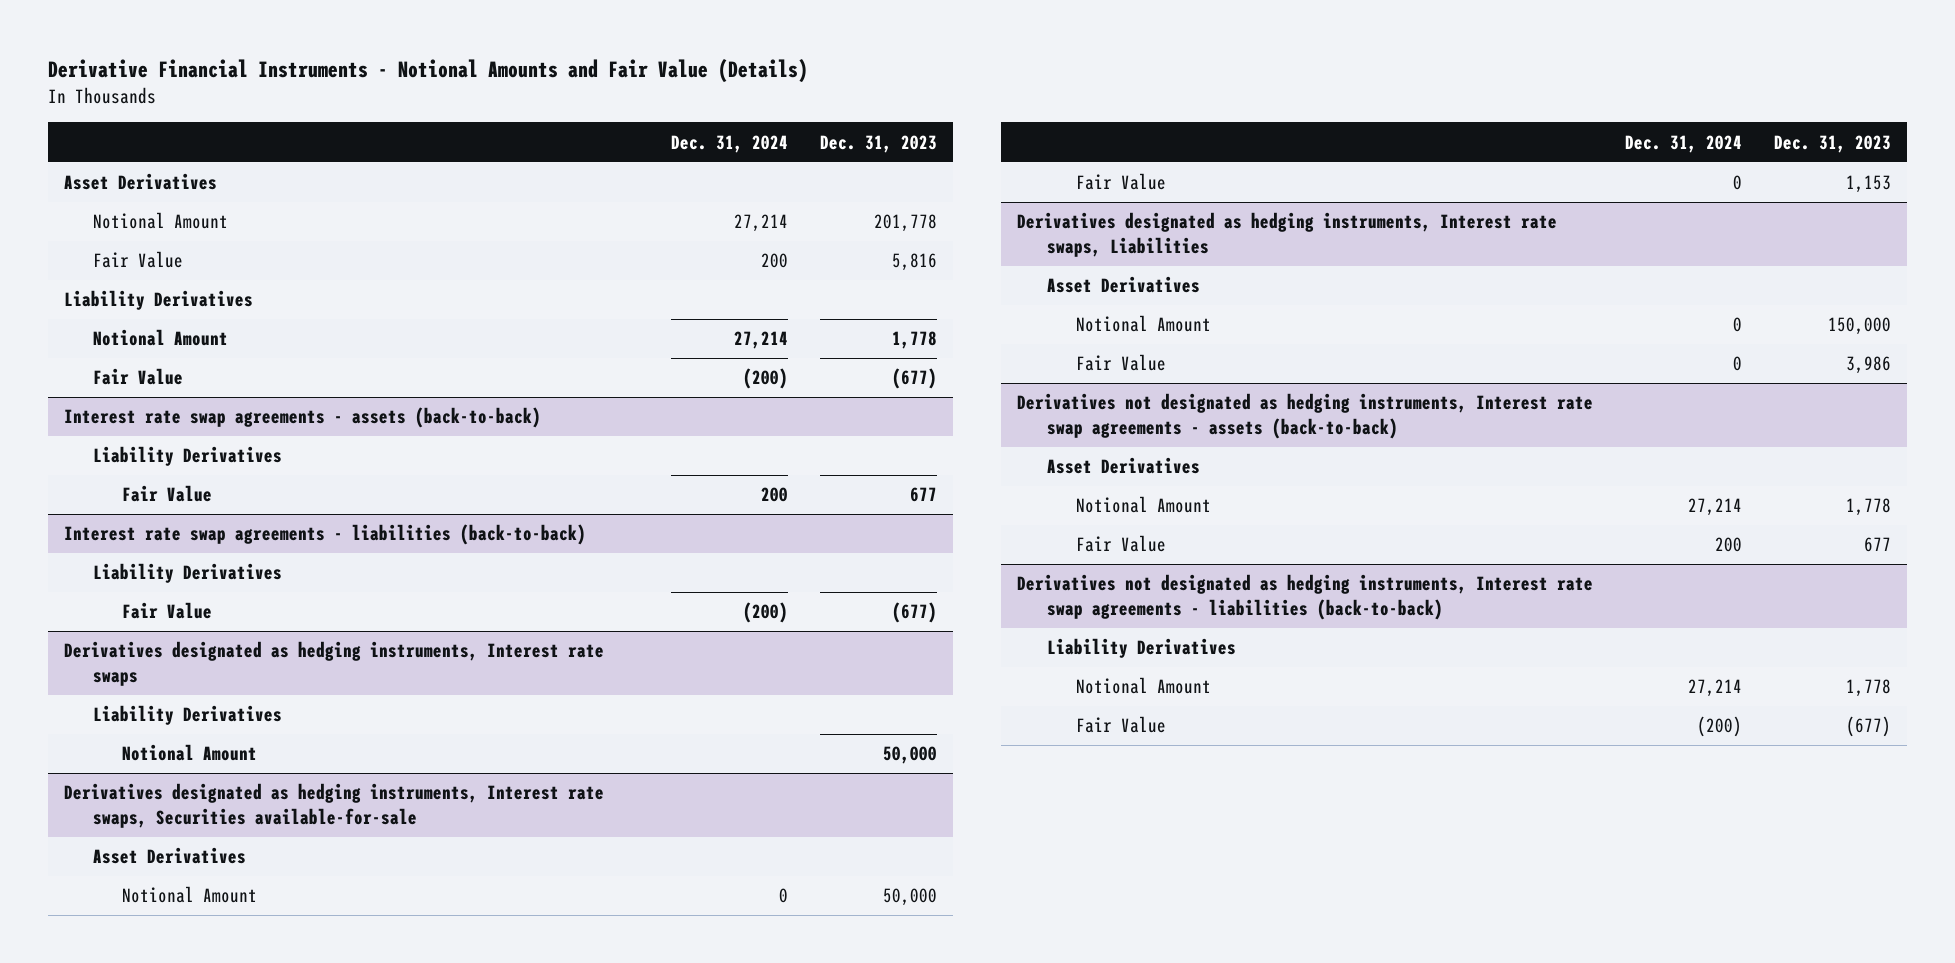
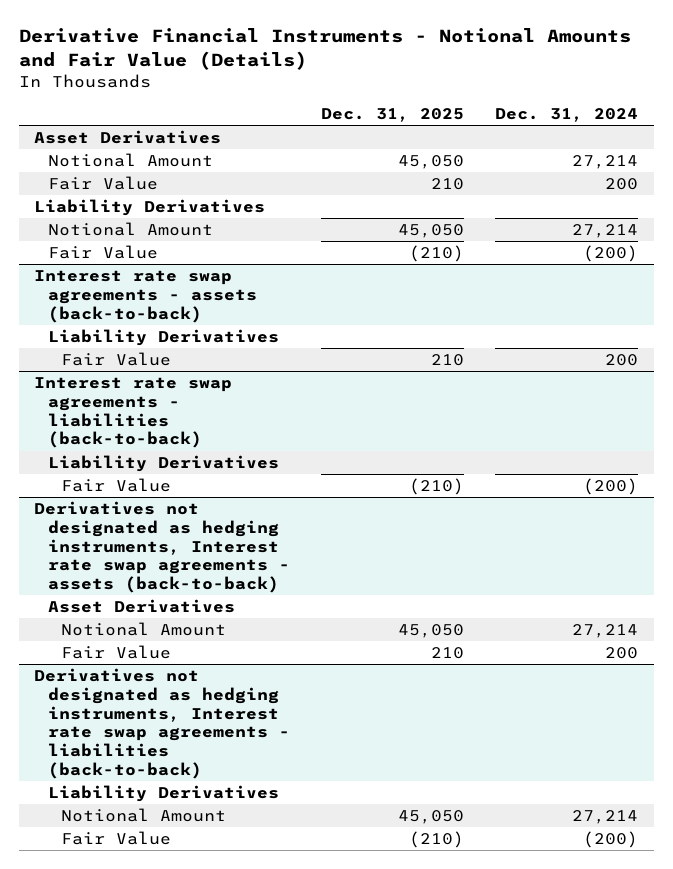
[820,134,938,153] Dec. 31, 2023 -> none
none -> [321,107,465,122] Dec. 31, 2025
[63,641,604,687] Derivatives designated as hedging instruments, Interest rate swaps -> none
[92,705,282,726] Liability Derivatives -> none
[122,744,258,762] Notional Amount -> none
[63,783,604,829] Derivatives designated as hedging instruments, Interest rate swaps, Securities available-for-sale -> none
[92,847,246,865] Asset Derivatives -> none
[122,886,258,904] Notional Amount -> none
[1076,173,1167,191] Fair Value -> none
[1017,212,1558,258] Derivatives designated as hedging instruments, Interest rate swaps, Liabilities -> none
[1046,276,1200,294] Asset Derivatives -> none
[1076,315,1212,333] Notional Amount -> none
[1076,354,1167,372] Fair Value -> none

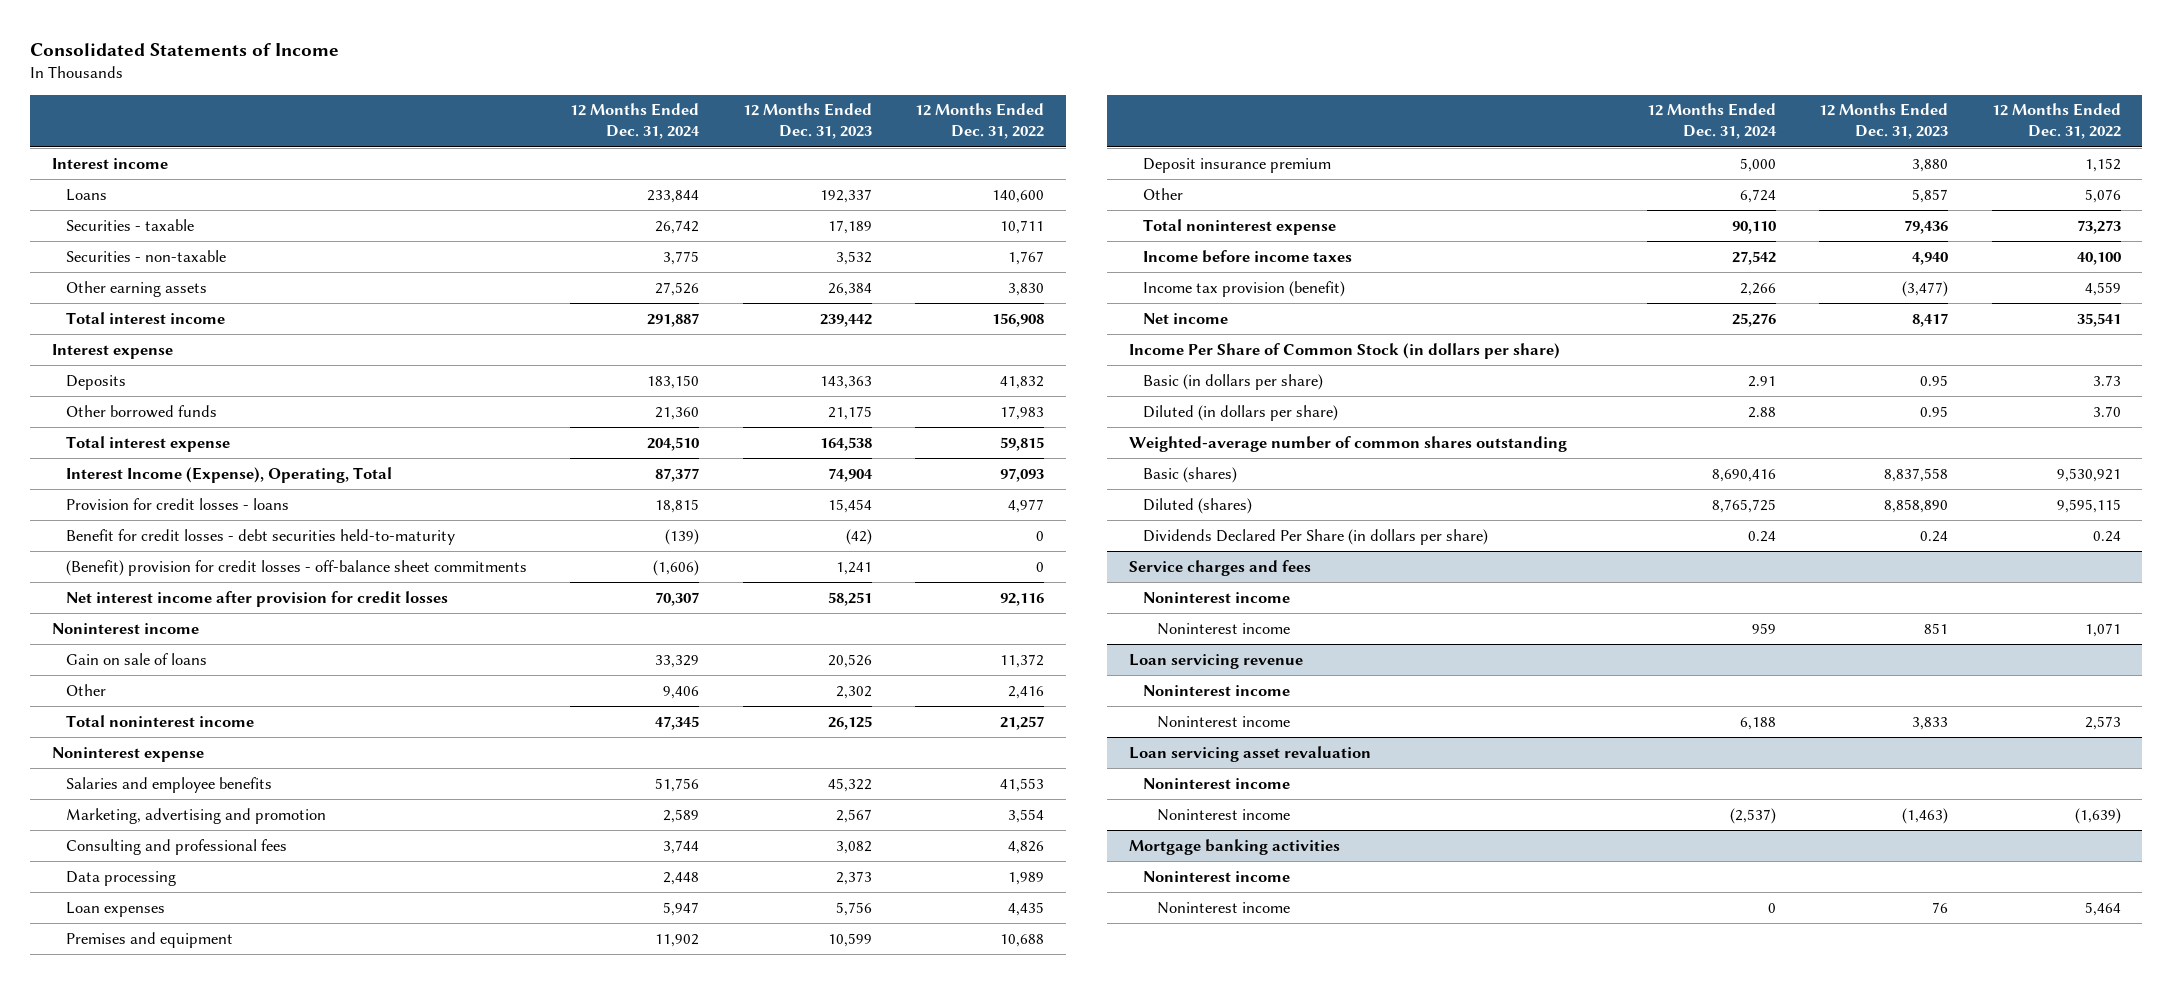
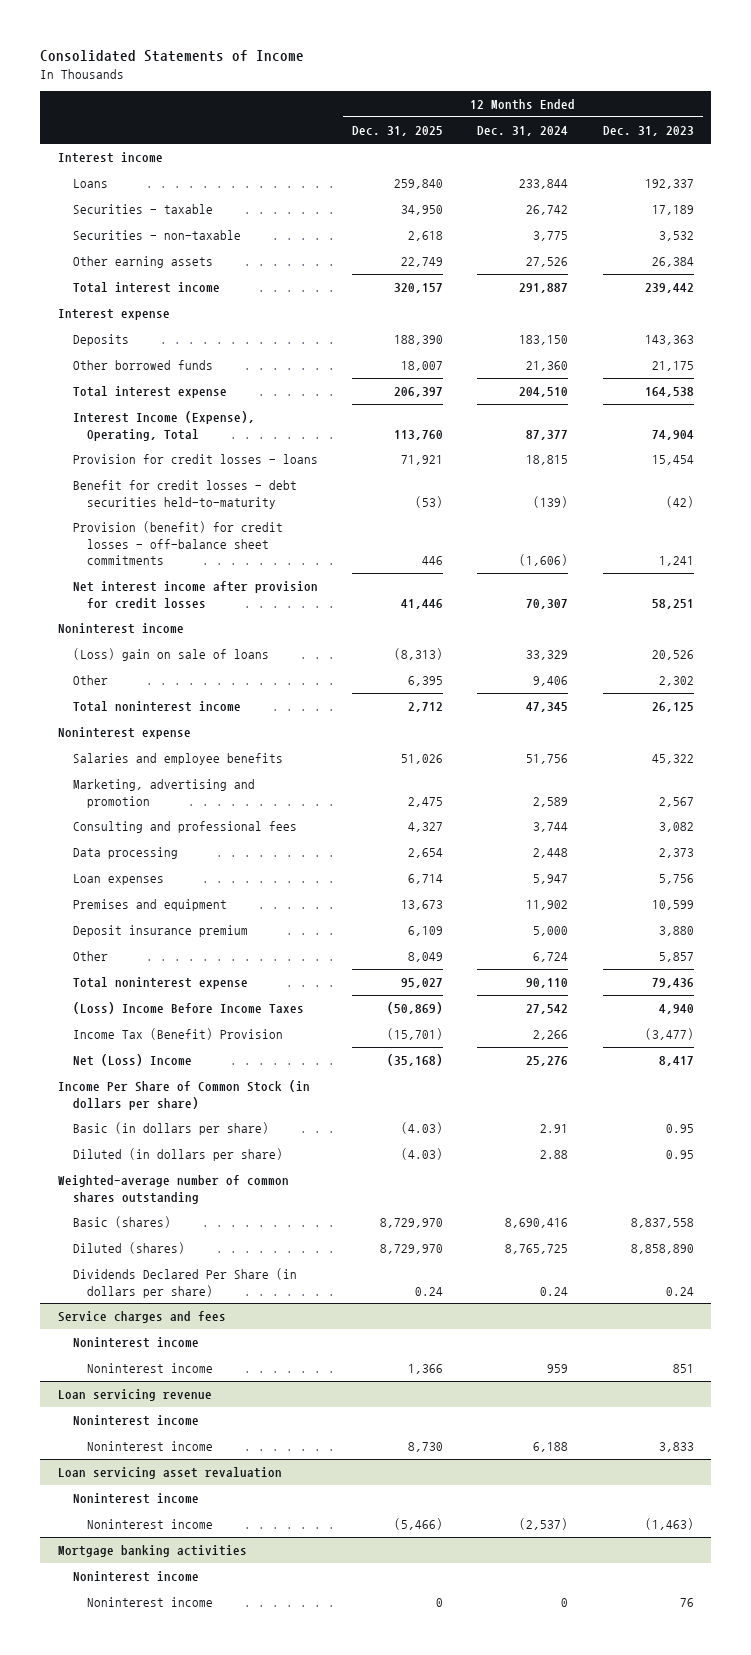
[915,103,1045,140] 12 Months Ended Dec. 31, 2022 -> none
none -> [351,126,443,137] Dec. 31, 2025
[66,559,528,576] (Benefit) provision for credit losses - off-balance sheet commitments -> [72,521,283,565] Provision (benefit) for credit losses - off-balance sheet commitments
[66,652,208,665] Gain on sale of loans -> [72,648,269,662] (Loss) gain on sale of loans
[1142,249,1352,263] Income before income taxes -> [72,1002,304,1015] (Loss) Income Before Income Taxes
[1142,280,1345,297] Income tax provision (benefit) -> [72,1028,283,1041] Income Tax (Benefit) Provision
[1142,312,1228,324] Net income -> [72,1054,192,1067] Net (Loss) Income

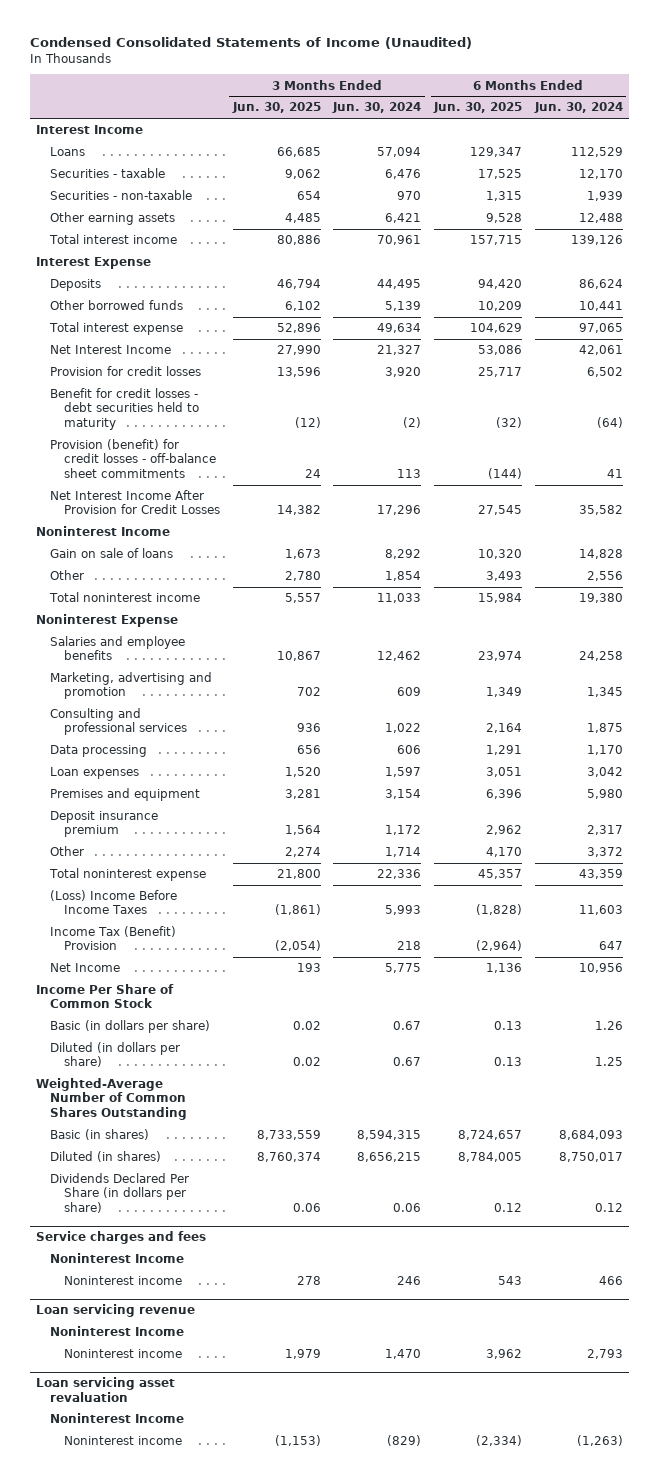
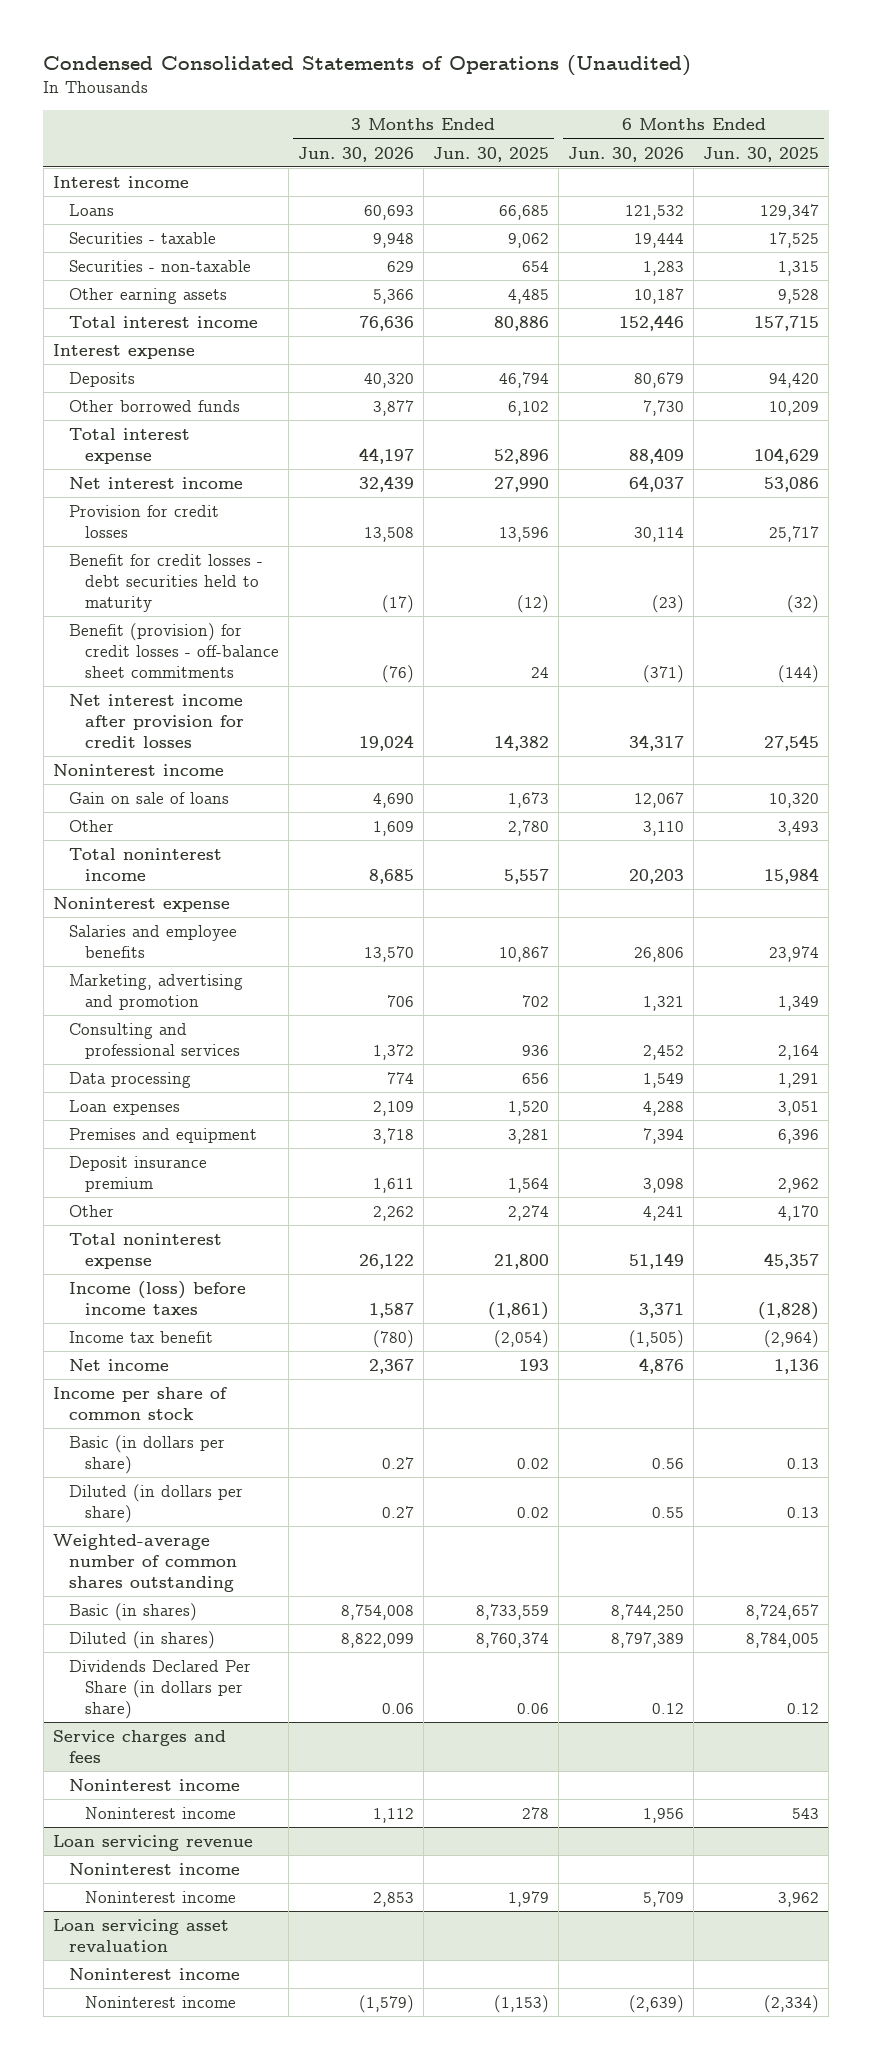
[29,37,472,50] Condensed Consolidated Statements of Income (Unaudited) -> [43,54,692,76] Condensed Consolidated Statements of Operations (Unaudited)
[332,102,422,114] Jun. 30, 2024 -> none
[533,102,623,114] Jun. 30, 2024 -> none
none -> [297,146,414,162] Jun. 30, 2026
none -> [568,146,685,162] Jun. 30, 2026
[35,125,143,135] Interest Income -> [52,176,189,189] Interest income
[35,257,151,270] Interest Expense -> [52,344,195,360] Interest expense
[49,345,171,355] Net Interest Income -> [68,477,243,490] Net interest income
[49,439,216,478] Provision (benefit) for credit losses - off-balance sheet commitments -> [68,623,279,679] Benefit (provision) for credit losses - off-balance sheet commitments
[49,490,220,515] Net Interest Income After Provision for Credit Losses -> [68,694,244,749] Net interest income after provision for credit losses
[35,526,170,537] Noninterest Income -> [52,764,224,777] Noninterest income
[35,614,178,628] Noninterest Expense -> [52,897,230,913] Noninterest expense
[49,890,177,915] (Loss) Income Before Income Taxes -> [68,1281,246,1316] Income (loss) before income taxes
[49,926,176,951] Income Tax (Benefit) Provision -> [68,1331,213,1344] Income tax benefit
[49,963,120,973] Net Income -> [68,1359,169,1372] Net income
[35,984,174,1009] Income Per Share of Common Stock -> [52,1387,227,1421] Income per share of common stock
[35,1078,187,1120] Weighted-Average Number of Common Shares Outstanding -> [52,1534,237,1593] Weighted-average number of common shares outstanding
[49,1253,184,1264] Noninterest Income -> [68,1779,240,1792] Noninterest income
[49,1326,184,1337] Noninterest Income -> [68,1863,240,1876] Noninterest income
[49,1413,184,1424] Noninterest Income -> [68,1968,240,1981] Noninterest income

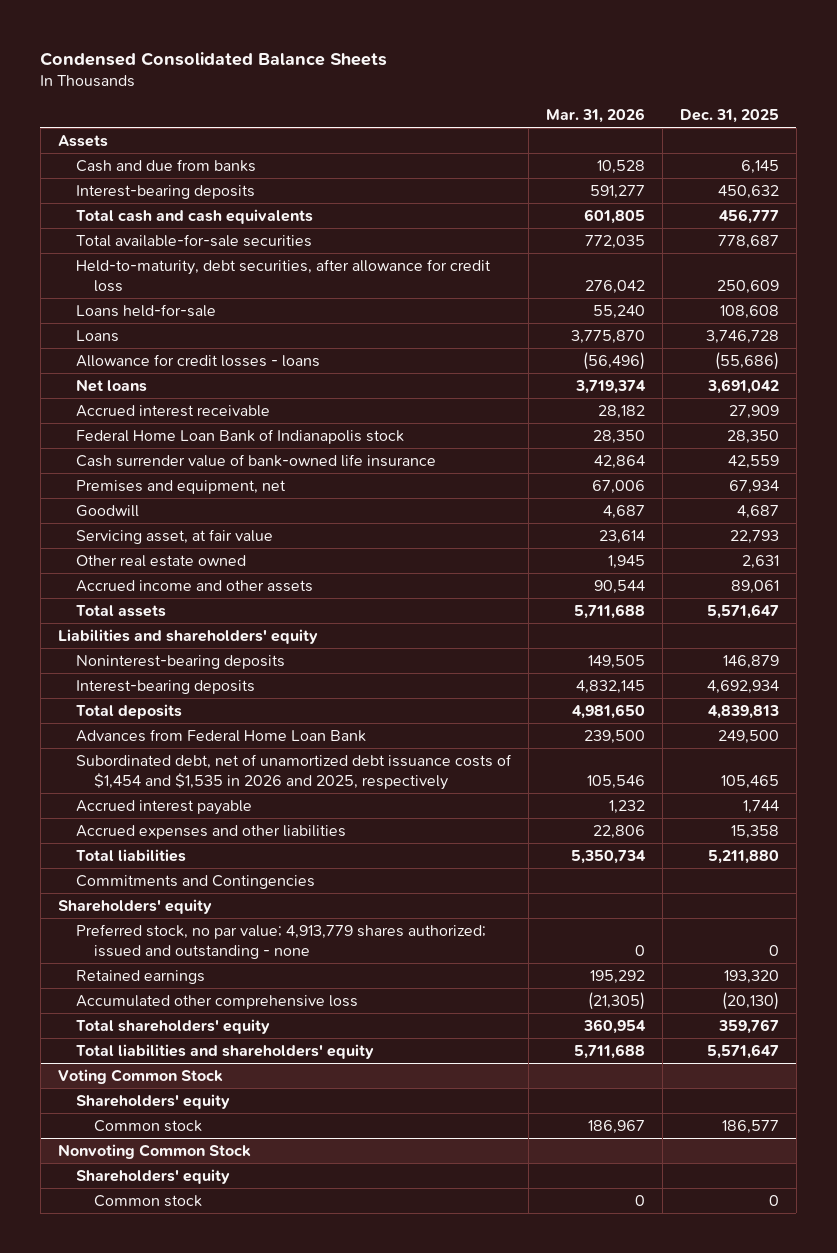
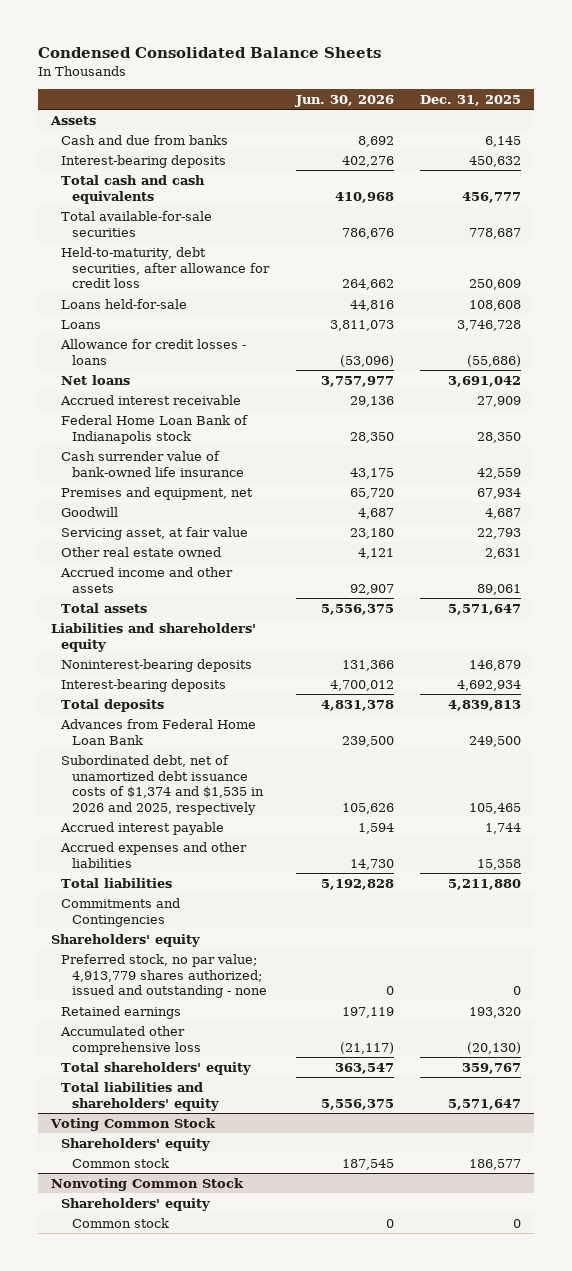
[545,107,645,123] Mar. 31, 2026 -> none
none -> [294,95,394,108] Jun. 30, 2026
[75,753,512,790] Subordinated debt, net of unamortized debt issuance costs of $1,454 and $1,535 in 2026 and 2025, respectively -> [61,754,264,816] Subordinated debt, net of unamortized debt issuance costs of $1,374 and $1,535 in 2026 and 2025, respectively

